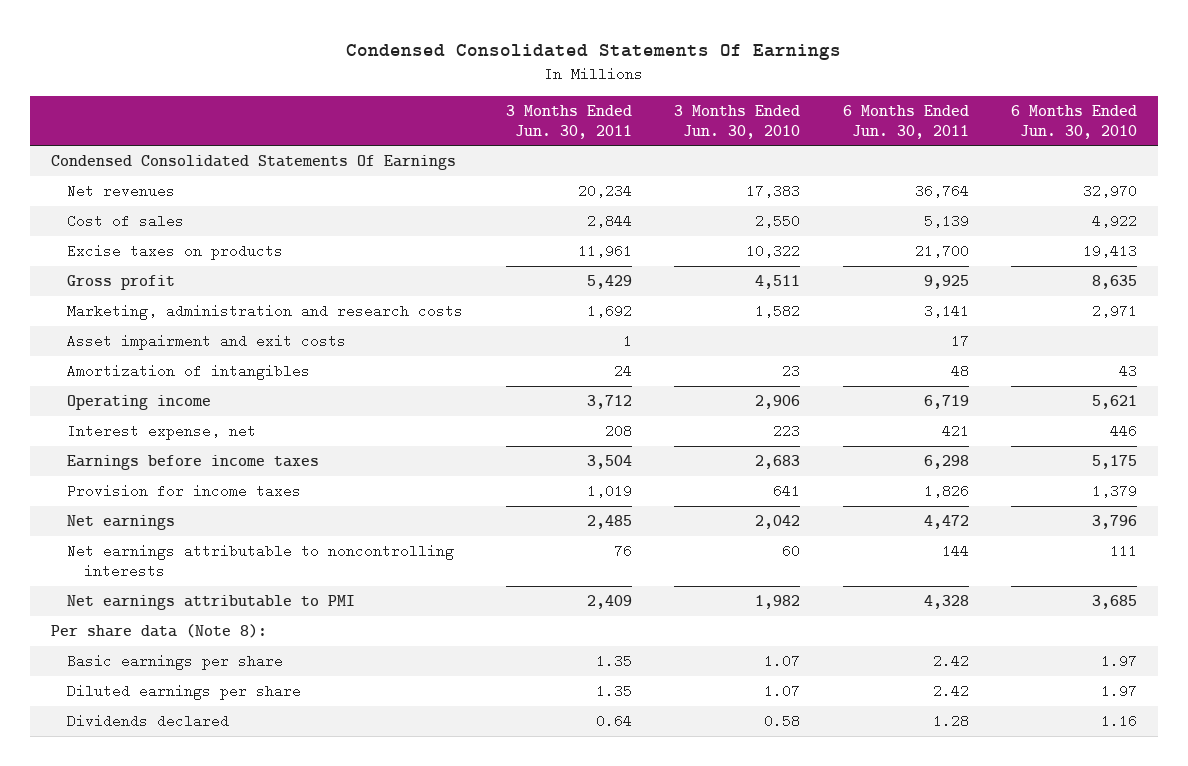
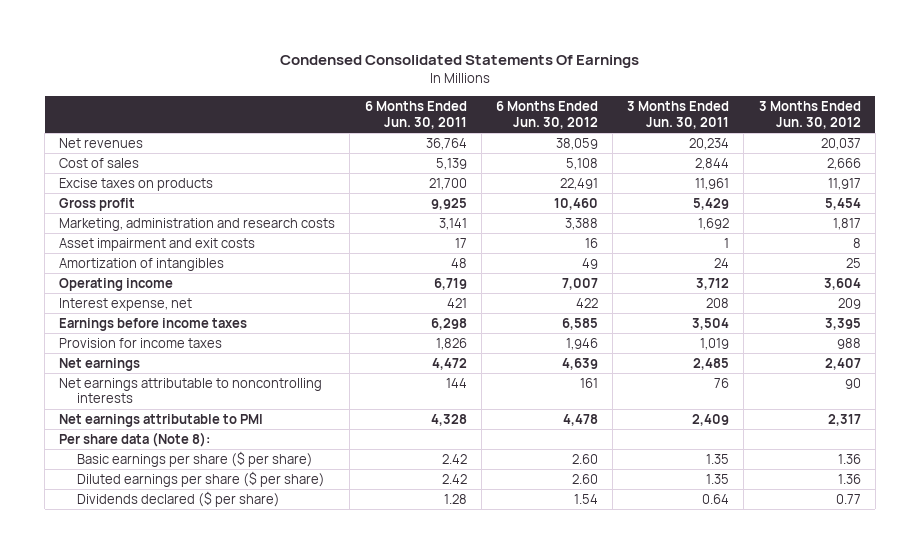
[674,104,801,139] 3 Months Ended Jun. 30, 2010 -> none
[1011,104,1138,139] 6 Months Ended Jun. 30, 2010 -> none
none -> [495,101,598,129] 6 Months Ended Jun. 30, 2012
none -> [758,101,861,129] 3 Months Ended Jun. 30, 2012
[50,155,456,171] Condensed Consolidated Statements Of Earnings -> none
[67,654,284,671] Basic earnings per share -> [76,451,313,468] Basic earnings per share ($ per share)
[67,684,302,701] Diluted earnings per share -> [76,471,325,488] Diluted earnings per share ($ per share)
[67,714,230,729] Dividends declared -> [76,491,280,508] Dividends declared ($ per share)

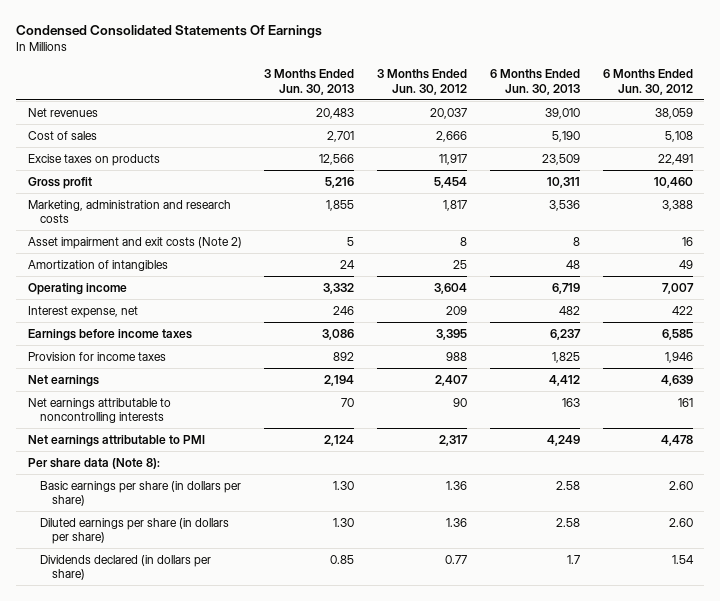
[364,101,467,129] 6 Months Ended Jun. 30, 2011 -> none
[627,101,730,129] 3 Months Ended Jun. 30, 2011 -> none
none -> [264,69,355,95] 3 Months Ended Jun. 30, 2013
none -> [490,69,581,95] 6 Months Ended Jun. 30, 2013
[59,238,256,252] Asset impairment and exit costs -> [27,236,242,249] Asset impairment and exit costs (Note 2)
[76,451,313,468] Basic earnings per share ($ per share) -> [39,480,241,507] Basic earnings per share (in dollars per share)
[76,471,325,488] Diluted earnings per share ($ per share) -> [39,517,229,545] Diluted earnings per share (in dollars per share)
[76,491,280,508] Dividends declared ($ per share) -> [39,554,211,581] Dividends declared (in dollars per share)

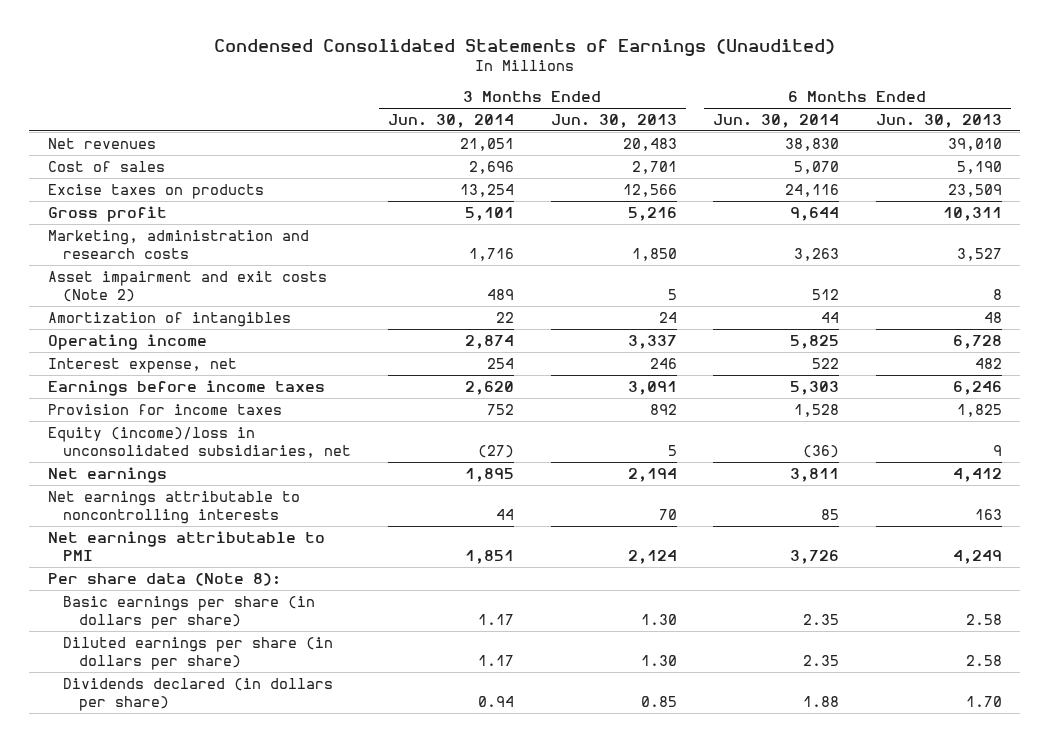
[16,24,323,38] Condensed Consolidated Statements Of Earnings -> [213,38,835,56] Condensed Consolidated Statements of Earnings (Unaudited)
[377,69,468,95] 3 Months Ended Jun. 30, 2012 -> none
[602,69,693,95] 6 Months Ended Jun. 30, 2012 -> none
none -> [387,113,514,128] Jun. 30, 2014
none -> [713,113,840,128] Jun. 30, 2014
[326,199,355,211] 1,855 -> [631,248,677,262] 1,850
[549,199,581,211] 3,536 -> [956,248,1002,262] 3,527
[323,282,355,294] 3,332 -> [627,334,677,349] 3,337
[552,282,581,294] 6,719 -> [952,334,1002,349] 6,728
[322,328,355,340] 3,086 -> [627,380,677,395] 3,091
[550,328,582,340] 6,237 -> [952,380,1002,395] 6,246
none -> [47,426,352,459] Equity (income)/loss in unconsolidated subsidiaries, net
[567,554,581,564] 1.7 -> [965,696,1002,708] 1.70

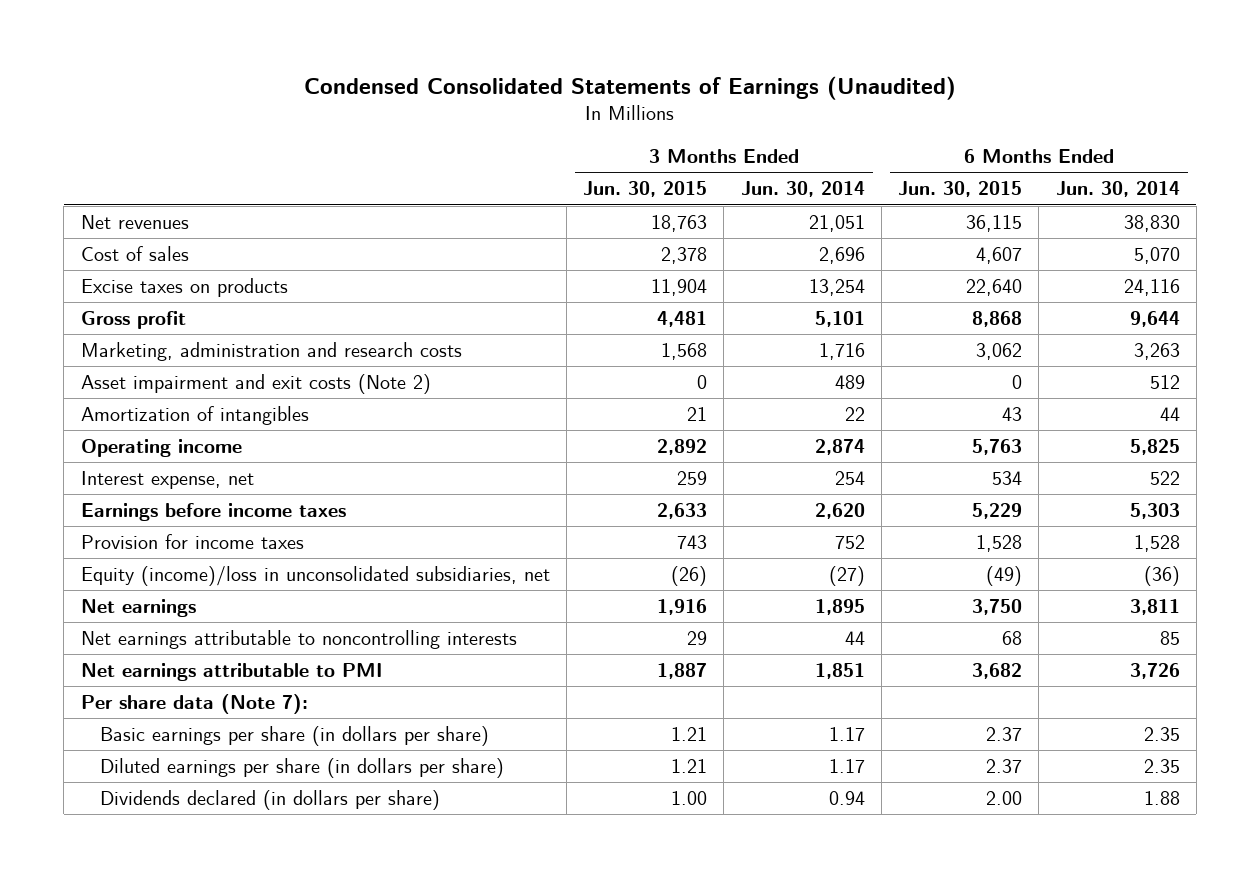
[550,113,677,128] Jun. 30, 2013 -> none
[875,113,1002,128] Jun. 30, 2013 -> none
none -> [583,181,708,198] Jun. 30, 2015
none -> [898,181,1023,198] Jun. 30, 2015
[47,572,281,586] Per share data (Note 8): -> [80,693,308,714] Per share data (Note 7):

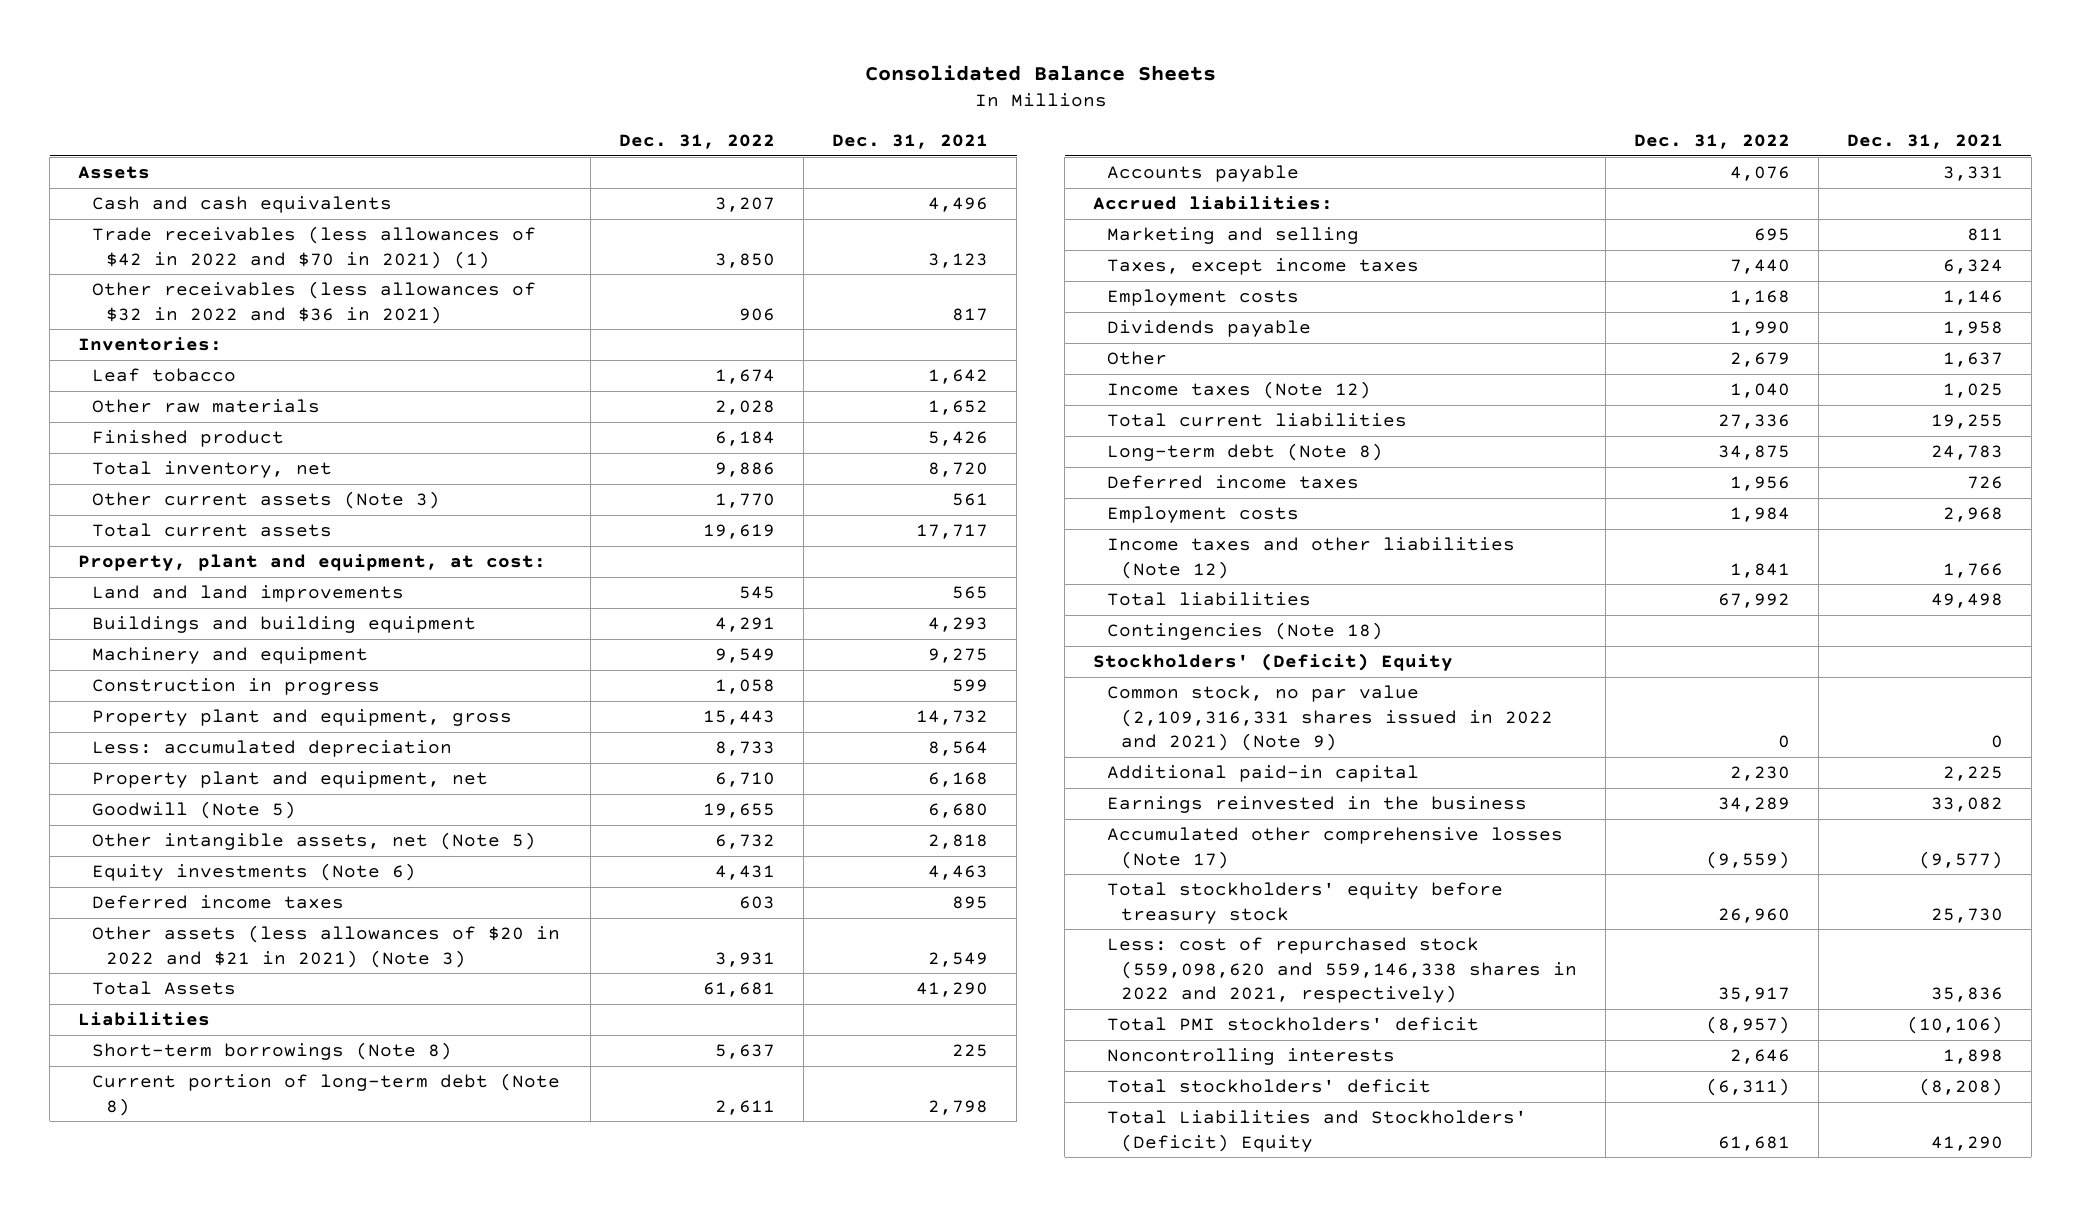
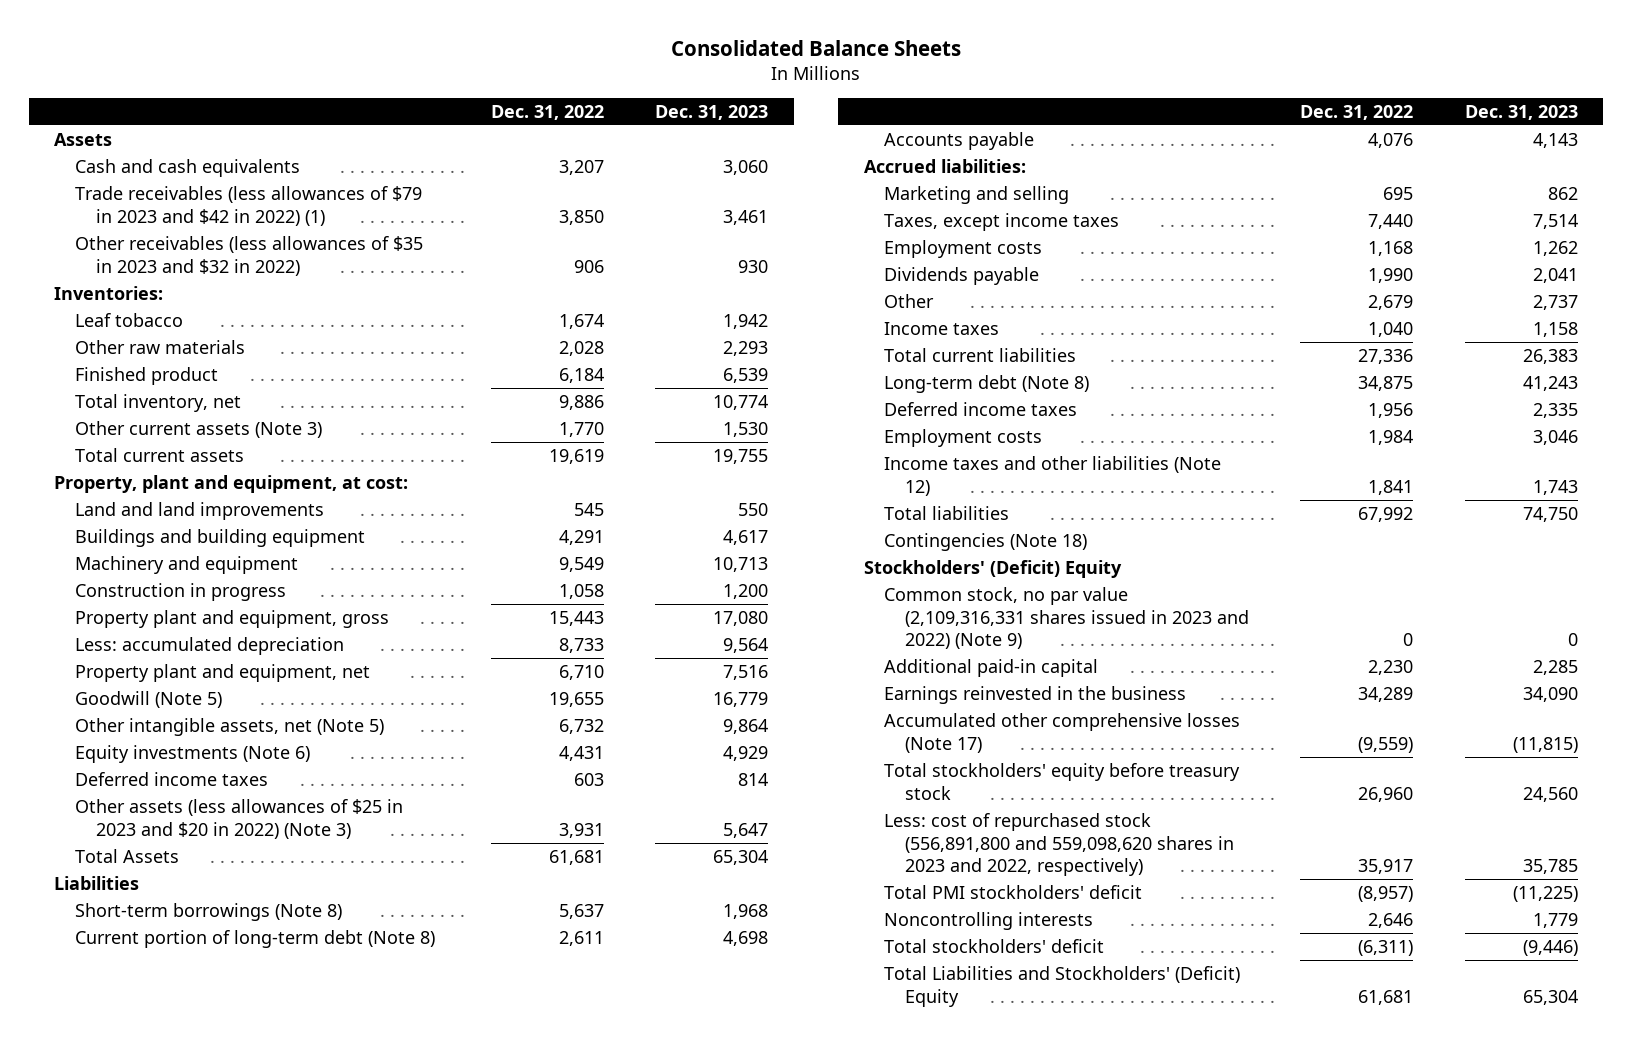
[831,134,988,150] Dec. 31, 2021 -> none
none -> [655,104,769,120] Dec. 31, 2023
[92,226,537,269] Trade receivables (less allowances of $42 in 2022 and $70 in 2021) (1) -> [75,185,423,226] Trade receivables (less allowances of $79 in 2023 and $42 in 2022) (1)
[92,281,537,324] Other receivables (less allowances of $32 in 2022 and $36 in 2021) -> [75,235,424,276] Other receivables (less allowances of $35 in 2023 and $32 in 2022)
[92,925,561,968] Other assets (less allowances of $20 in 2022 and $21 in 2021) (Note 3) -> [75,798,404,839] Other assets (less allowances of $25 in 2023 and $20 in 2022) (Note 3)
[1106,381,1371,400] Income taxes (Note 12) -> [884,321,1000,335] Income taxes
[1106,685,1553,752] Common stock, no par value (2,109,316,331 shares issued in 2022 and 2021) (Note 9) -> [884,586,1250,650] Common stock, no par value (2,109,316,331 shares issued in 2023 and 2022) (Note 9)
[1106,937,1577,1004] Less: cost of repurchased stock (559,098,620 and 559,146,338 shares in 2022 and 2021, respectively) -> [884,812,1235,877] Less: cost of repurchased stock (556,891,800 and 559,098,620 shares in 2023 and 2022, respectively)

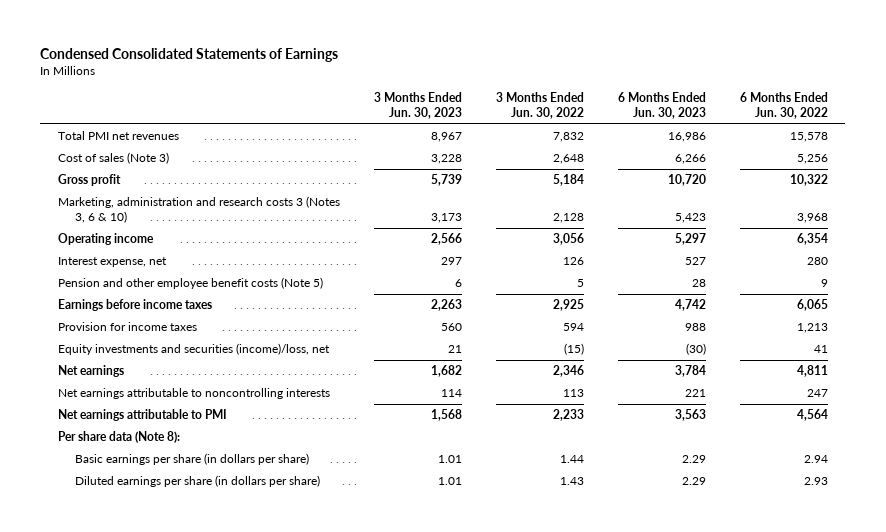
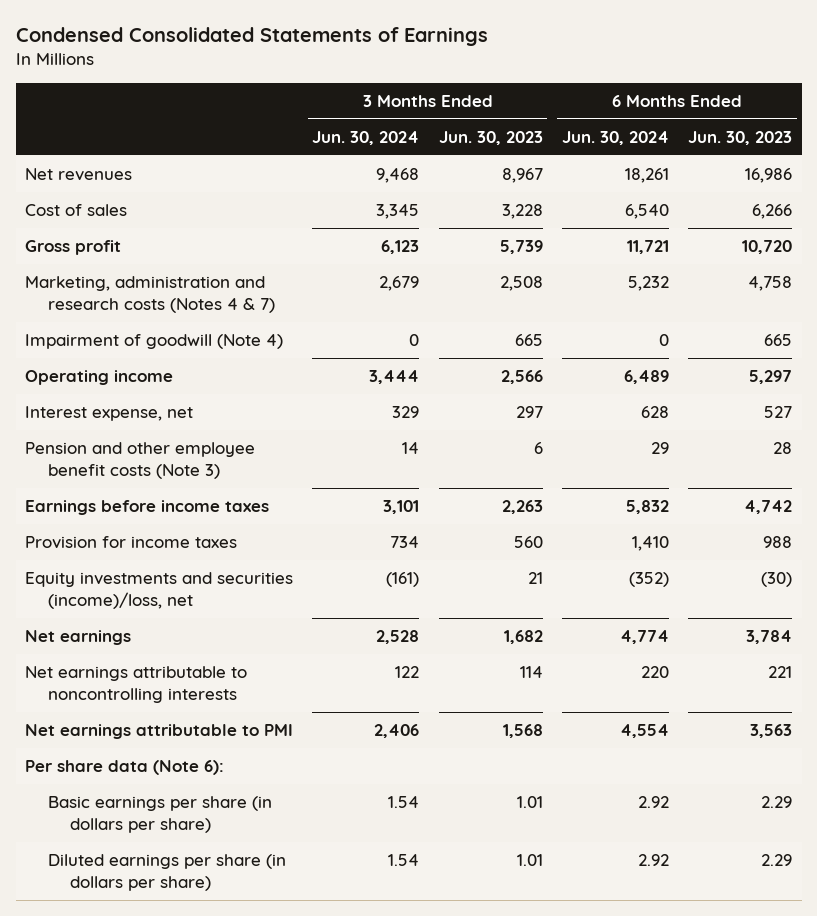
[495,91,584,119] 3 Months Ended Jun. 30, 2022 -> none
[740,91,829,119] 6 Months Ended Jun. 30, 2022 -> none
none -> [312,130,420,145] Jun. 30, 2024
none -> [561,130,669,145] Jun. 30, 2024
[57,131,179,141] Total PMI net revenues -> [25,168,133,182] Net revenues
[57,152,169,165] Cost of sales (Note 3) -> [25,204,128,217] Cost of sales
[57,196,340,224] Marketing, administration and research costs 3 (Notes 3, 6 & 10) -> [25,276,275,314] Marketing, administration and research costs (Notes 4 & 7)
[430,213,462,224] 3,173 -> [499,276,543,292] 2,508
[675,213,707,224] 5,423 -> [748,276,793,292] 4,758
none -> [25,334,284,350] Impairment of goodwill (Note 4)
[57,277,323,290] Pension and other employee benefit costs (Note 5) -> [25,442,256,480] Pension and other employee benefit costs (Note 3)
[57,431,180,444] Per share data (Note 8): -> [25,760,225,776] Per share data (Note 6):

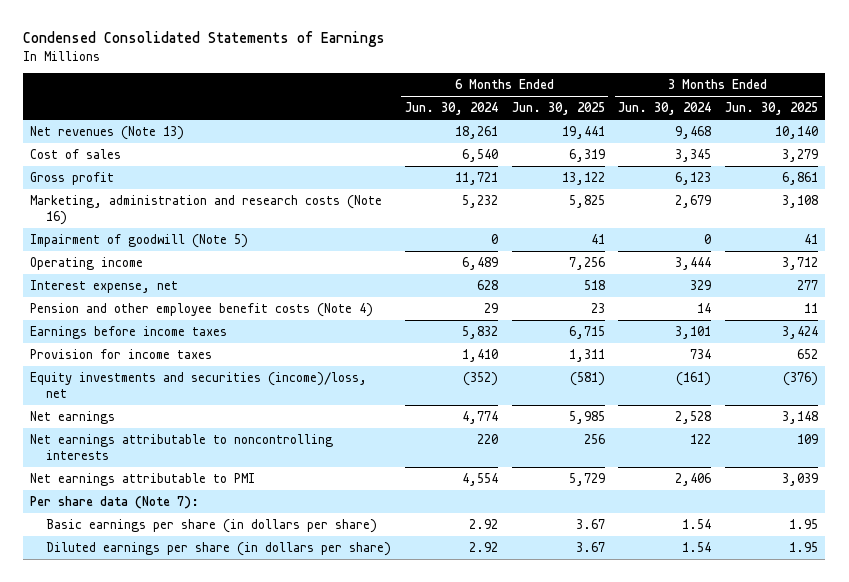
[438,130,543,145] Jun. 30, 2023 -> none
[688,130,793,145] Jun. 30, 2023 -> none
none -> [511,102,605,116] Jun. 30, 2025
none -> [725,102,819,116] Jun. 30, 2025
[25,168,133,182] Net revenues -> [30,125,185,140] Net revenues (Note 13)
[25,276,275,314] Marketing, administration and research costs (Notes 4 & 7) -> [30,194,383,226] Marketing, administration and research costs (Note 16)
[25,334,284,350] Impairment of goodwill (Note 4) -> [30,233,249,248] Impairment of goodwill (Note 5)
[25,442,256,480] Pension and other employee benefit costs (Note 3) -> [30,302,374,317] Pension and other employee benefit costs (Note 4)
[25,760,225,776] Per share data (Note 6): -> [30,495,200,509] Per share data (Note 7):

